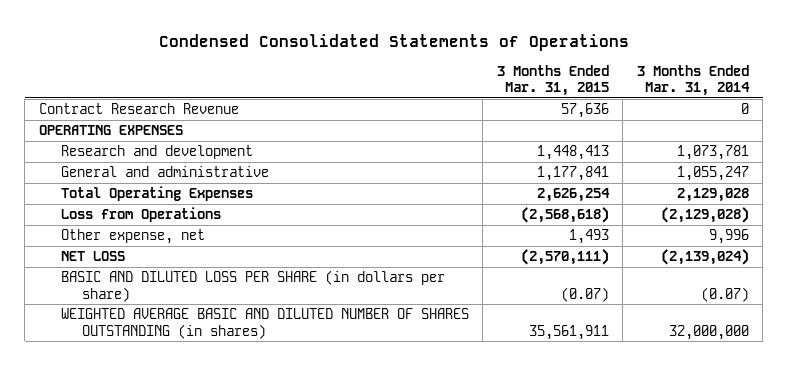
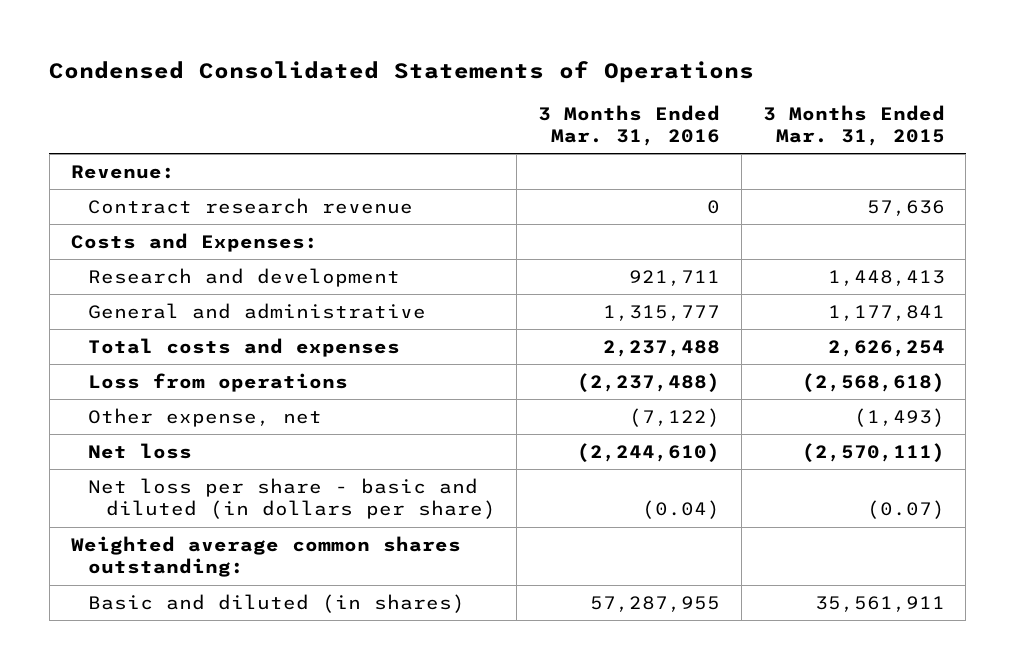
[636,64,750,97] 3 Months Ended Mar. 31, 2014 -> none
none -> [538,104,721,147] 3 Months Ended Mar. 31, 2016
none -> [70,164,175,179] Revenue:
[38,103,239,115] Contract Research Revenue -> [88,197,414,214] Contract research revenue
[38,125,183,136] OPERATING EXPENSES -> [70,232,318,252] Costs and Expenses:
[60,186,253,202] Total Operating Expenses -> [88,337,401,357] Total costs and expenses
[60,207,221,223] Loss from Operations -> [88,372,349,392] Loss from operations
[568,229,609,245] 1,493 -> [853,407,945,427] (1,493)
[60,251,125,262] NET LOSS -> [88,442,193,459] Net loss
[60,270,445,302] BASIC AND DILUTED LOSS PER SHARE (in dollars per share) -> [88,477,496,520] Net loss per share - basic and diluted (in dollars per share)
none -> [70,535,461,578] Weighted average common shares outstanding:
[60,308,469,339] WEIGHTED AVERAGE BASIC AND DILUTED NUMBER OF SHARES OUTSTANDING (in shares) -> [88,593,466,613] Basic and diluted (in shares)

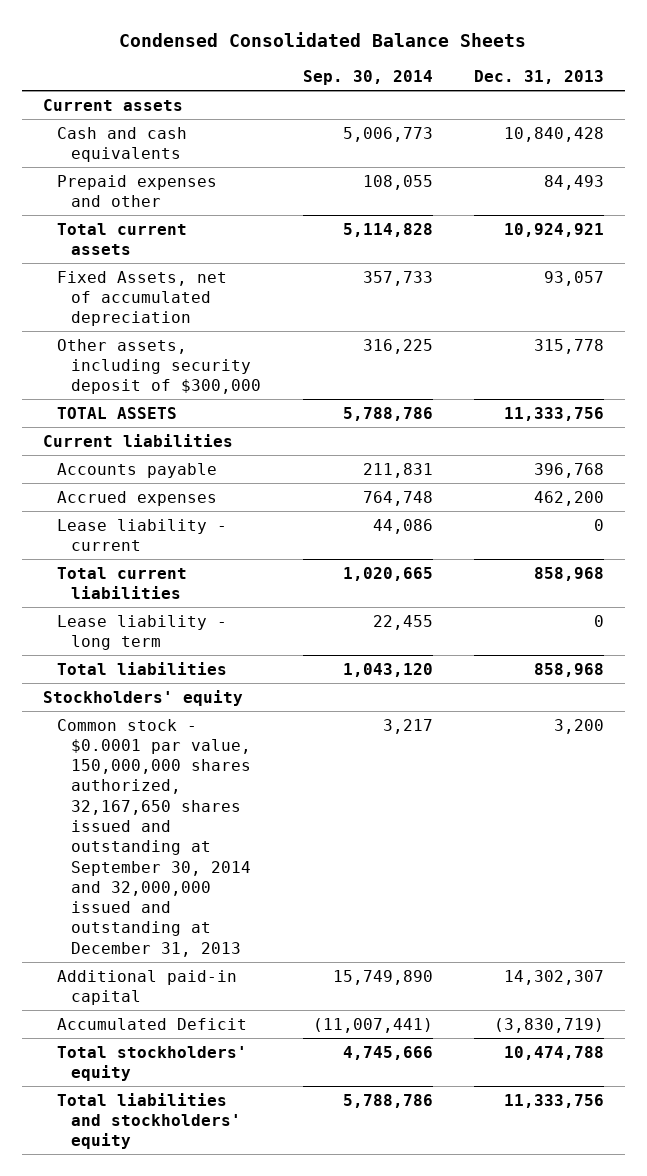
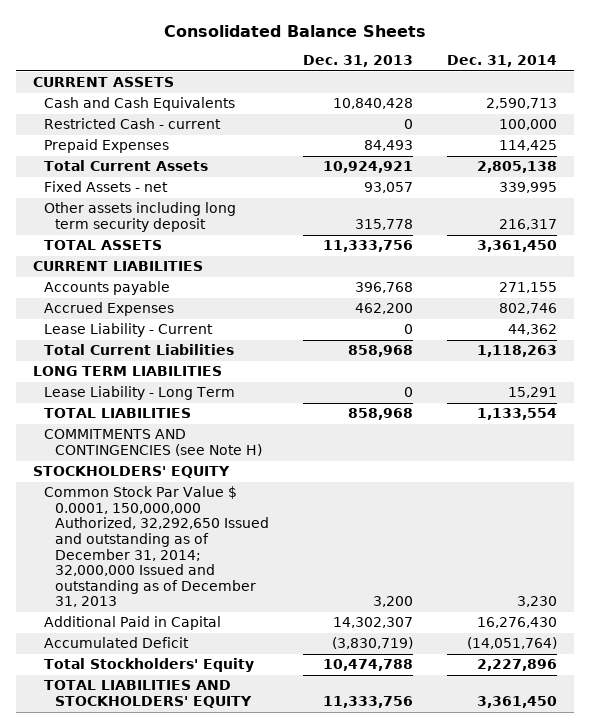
[119,31,527,47] Condensed Consolidated Balance Sheets -> [163,24,426,37] Consolidated Balance Sheets
[302,70,433,86] Sep. 30, 2014 -> none
none -> [446,55,557,68] Dec. 31, 2014
[42,98,183,111] Current assets -> [32,77,174,88] CURRENT ASSETS
[57,126,188,162] Cash and cash equivalents -> [43,97,235,112] Cash and Cash Equivalents
none -> [43,118,221,130] Restricted Cash - current
[57,174,218,207] Prepaid expenses and other -> [43,139,169,154] Prepaid Expenses
[57,222,188,255] Total current assets -> [43,160,208,172] Total Current Assets
[57,270,228,327] Fixed Assets, net of accumulated depreciation -> [43,181,168,193] Fixed Assets - net
[57,338,262,395] Other assets, including security deposit of $300,000 -> [43,202,236,232] Other assets including long term security deposit
[42,433,233,447] Current liabilities -> [32,261,203,272] CURRENT LIABILITIES
[57,490,218,506] Accrued expenses -> [43,302,174,317] Accrued Expenses
[57,518,228,551] Lease liability - current -> [43,323,213,338] Lease Liability - Current
[57,566,188,599] Total current liabilities -> [43,344,234,356] Total Current Liabilities
none -> [32,366,222,377] LONG TERM LIABILITIES
[57,614,228,650] Lease liability - long term -> [43,386,235,401] Lease Liability - Long Term
[57,661,228,675] Total liabilities -> [43,408,191,419] TOTAL LIABILITIES
none -> [43,429,263,456] COMMITMENTS AND CONTINGENCIES (see Note H)
[42,689,243,706] Stockholders' equity -> [32,466,230,479] STOCKHOLDERS' EQUITY
[57,718,252,957] Common stock - $0.0001 par value, 150,000,000 shares authorized, 32,167,650 shares issued and outstanding at September 30, 2014 and 32,000,000 issued and outstanding at December 31, 2013 -> [43,486,270,608] Common Stock Par Value $ 0.0001, 150,000,000 Authorized, 32,292,650 Issued and outstanding as of December 31, 2014; 32,000,000 Issued and outstanding as of December 31, 2013
[57,969,238,1005] Additional paid-in capital -> [43,616,221,631] Additional Paid in Capital
[57,1045,248,1081] Total stockholders' equity -> [43,658,254,673] Total Stockholders' Equity
[57,1092,242,1150] Total liabilities and stockholders' equity -> [43,680,253,708] TOTAL LIABILITIES AND STOCKHOLDERS' EQUITY

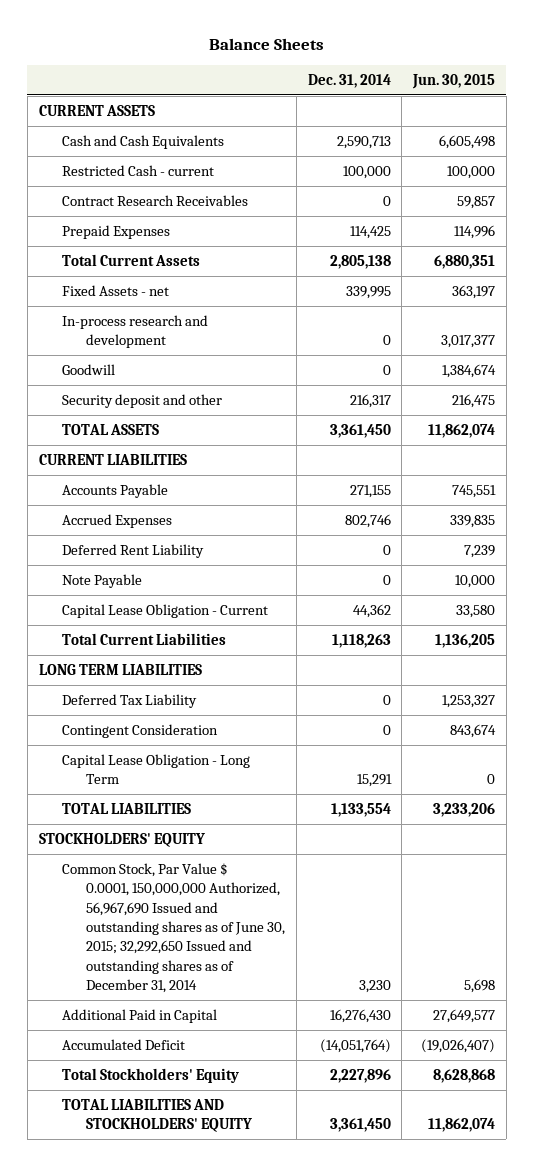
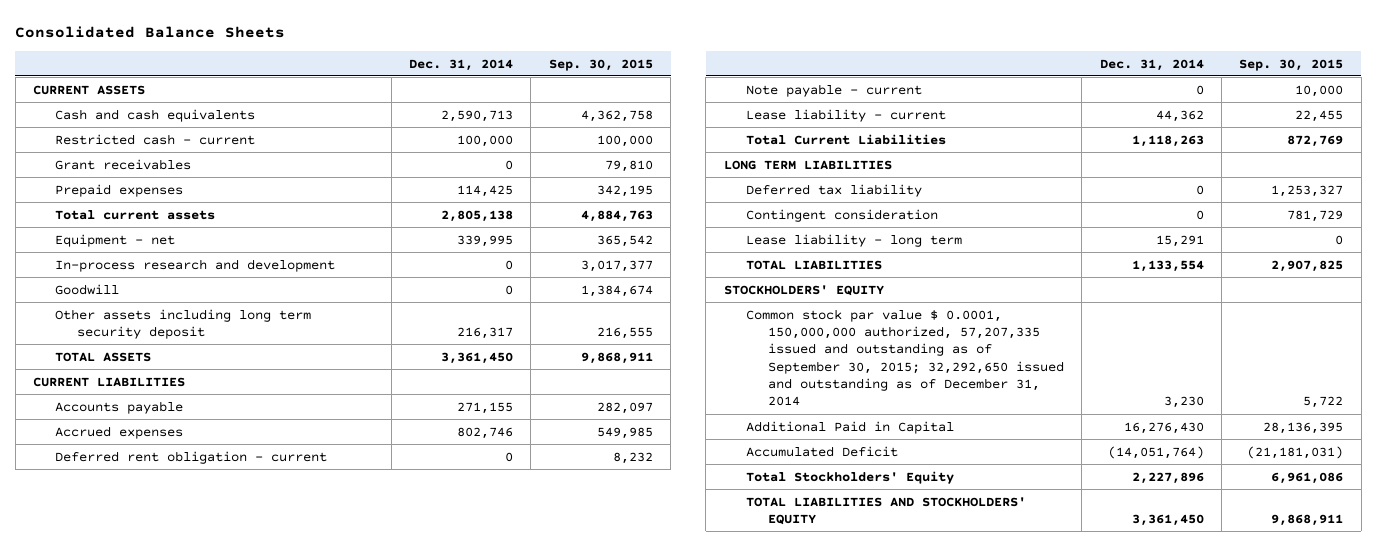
[208,38,324,51] Balance Sheets -> [15,26,286,39] Consolidated Balance Sheets
[412,74,496,90] Jun. 30, 2015 -> none
none -> [548,58,653,71] Sep. 30, 2015
[62,194,249,206] Contract Research Receivables -> none
[62,134,225,149] Cash and Cash Equivalents -> [55,108,256,122] Cash and cash equivalents
[62,164,215,176] Restricted Cash - current -> [55,133,256,145] Restricted cash - current
none -> [55,158,192,170] Grant receivables
[62,224,171,239] Prepaid Expenses -> [55,183,184,197] Prepaid expenses
[62,253,201,266] Total Current Assets -> [55,209,216,220] Total current assets
[62,284,170,296] Fixed Assets - net -> [55,233,176,247] Equipment - net
[62,393,223,408] Security deposit and other -> [55,308,312,339] Other assets including long term security deposit
[62,483,169,498] Accounts Payable -> [55,400,184,414] Accounts payable
[62,513,173,528] Accrued Expenses -> [55,425,184,439] Accrued expenses
[62,543,205,558] Deferred Rent Liability -> [55,450,328,464] Deferred rent obligation - current
[62,573,143,588] Note Payable -> [745,83,922,97] Note payable - current
[62,603,269,618] Capital Lease Obligation - Current -> [745,108,946,122] Lease liability - current
[62,693,198,708] Deferred Tax Liability -> [745,183,922,197] Deferred tax liability
[62,723,219,738] Contingent Consideration -> [745,208,938,222] Contingent consideration
[62,753,251,785] Capital Lease Obligation - Long Term -> [745,233,962,247] Lease liability - long term
[62,862,285,993] Common Stock, Par Value $ 0.0001, 150,000,000 Authorized, 56,967,690 Issued and outstanding shares as of June 30, 2015; 32,292,650 Issued and outstanding shares as of December 31, 2014 -> [745,308,1065,407] Common stock par value $ 0.0001, 150,000,000 authorized, 57,207,335 issued and outstanding as of September 30, 2015; 32,292,650 issued and outstanding as of December 31, 2014

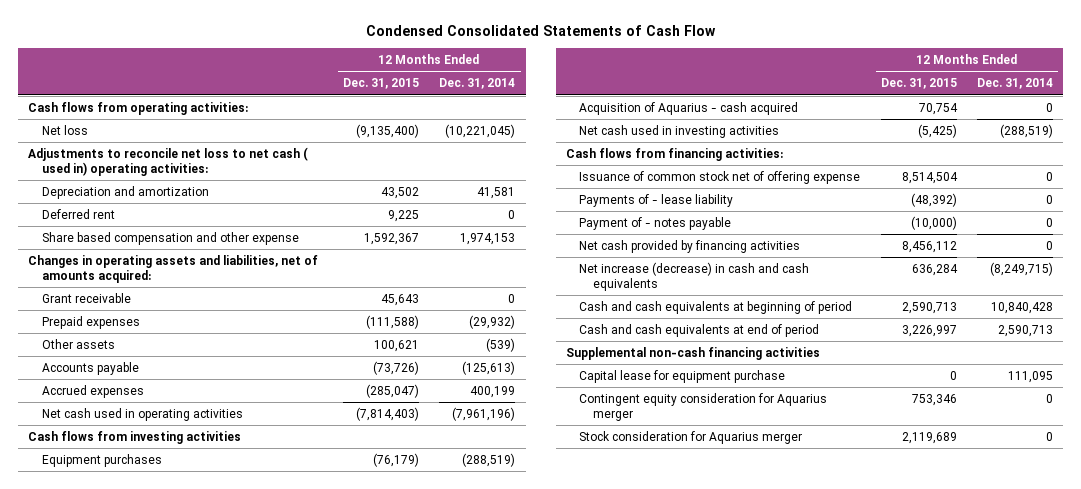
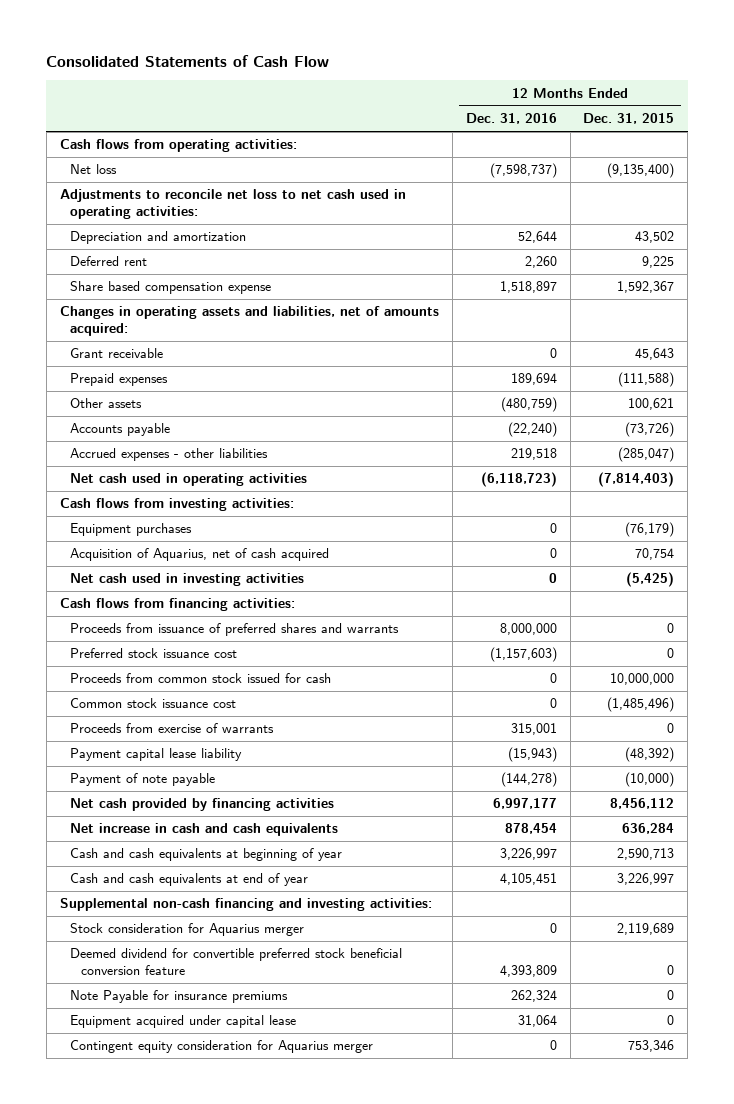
[365,25,716,37] Condensed Consolidated Statements of Cash Flow -> [46,55,330,68] Consolidated Statements of Cash Flow
[439,78,516,90] Dec. 31, 2014 -> none
none -> [465,113,557,125] Dec. 31, 2016
[27,146,308,176] Adjustments to reconcile net loss to net cash ( used in) operating activities: -> [59,189,406,219] Adjustments to reconcile net loss to net cash used in operating activities:
[41,231,299,245] Share based compensation and other expense -> [70,281,272,295] Share based compensation expense
[41,384,144,398] Accrued expenses -> [70,448,269,462] Accrued expenses - other liabilities
[27,430,241,444] Cash flows from investing activities -> [59,498,294,512] Cash flows from investing activities:
[579,101,799,115] Acquisition of Aquarius - cash acquired -> [70,548,330,562] Acquisition of Aquarius, net of cash acquired
[579,170,861,184] Issuance of common stock net of offering expense -> none
none -> [70,623,400,637] Proceeds from issuance of preferred shares and warrants
none -> [70,648,238,659] Preferred stock issuance cost
none -> [70,673,332,684] Proceeds from common stock issued for cash
none -> [70,698,237,709] Common stock issuance cost
none -> [70,723,275,734] Proceeds from exercise of warrants
[579,193,734,207] Payments of - lease liability -> [70,748,243,762] Payment capital lease liability
[579,216,732,230] Payment of - notes payable -> [70,773,216,787] Payment of note payable
[579,369,786,383] Capital lease for equipment purchase -> none
[579,261,810,291] Net increase (decrease) in cash and cash equivalents -> [70,823,339,837] Net increase in cash and cash equivalents
[579,300,853,314] Cash and cash equivalents at beginning of period -> [70,848,343,862] Cash and cash equivalents at beginning of year
[579,323,820,337] Cash and cash equivalents at end of period -> [70,873,309,887] Cash and cash equivalents at end of year
[565,346,820,360] Supplemental non-cash financing activities -> [59,898,432,912] Supplemental non-cash financing and investing activities:
none -> [70,948,403,975] Deemed dividend for convertible preferred stock beneficial conversion feature
none -> [70,990,289,1004] Note Payable for insurance premiums
none -> [70,1015,297,1029] Equipment acquired under capital lease
[579,392,828,421] Contingent equity consideration for Aquarius merger -> [70,1040,374,1054] Contingent equity consideration for Aquarius merger

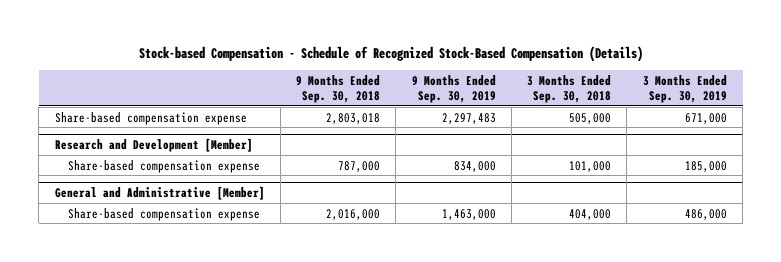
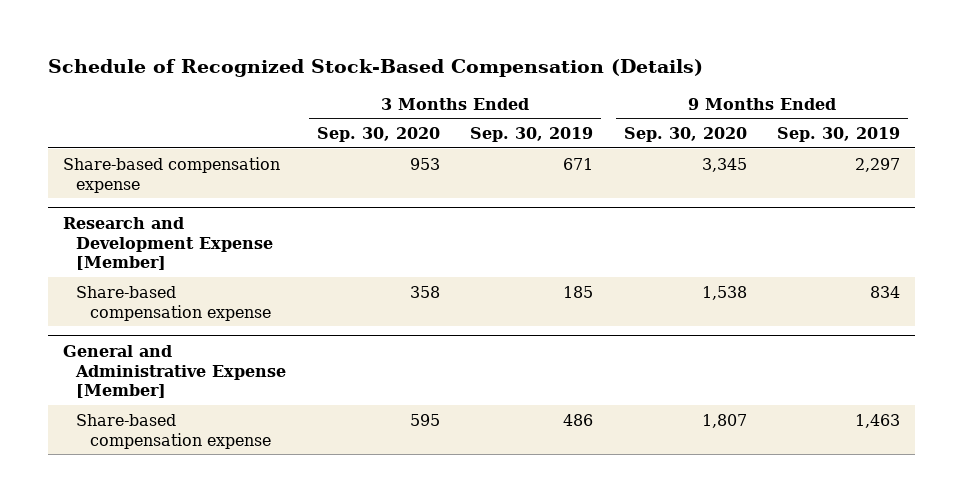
[138,45,643,62] Stock-based Compensation - Schedule of Recognized Stock-Based Compensation (Details) -> [47,58,703,77] Schedule of Recognized Stock-Based Compensation (Details)
[296,74,381,104] 9 Months Ended Sep. 30, 2018 -> none
[527,74,612,104] 3 Months Ended Sep. 30, 2018 -> none
none -> [316,127,440,143] Sep. 30, 2020
none -> [623,127,747,143] Sep. 30, 2020
[441,112,496,124] 2,297,483 -> [855,157,901,172] 2,297
[684,112,727,124] 671,000 -> [563,157,594,170] 671
[54,138,253,153] Research and Development [Member] -> [62,216,274,271] Research and Development Expense [Member]
[453,160,496,172] 834,000 -> [870,285,901,298] 834
[684,160,727,172] 185,000 -> [563,285,594,298] 185
[54,186,265,201] General and Administrative [Member] -> [62,344,287,399] General and Administrative Expense [Member]
[441,208,496,220] 1,463,000 -> [855,413,901,428] 1,463
[684,208,727,220] 486,000 -> [563,413,594,426] 486

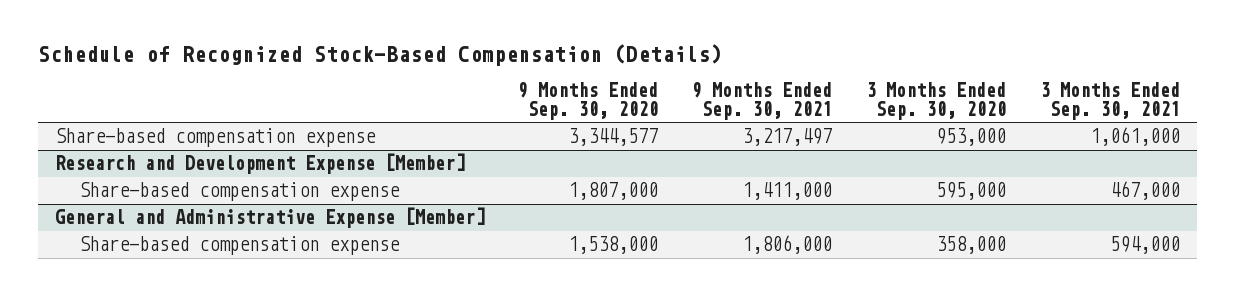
[470,127,594,143] Sep. 30, 2019 -> none
[777,127,901,143] Sep. 30, 2019 -> none
none -> [692,82,833,120] 9 Months Ended Sep. 30, 2021
none -> [1039,82,1180,120] 3 Months Ended Sep. 30, 2021
[409,157,440,170] 953 -> [936,128,1007,147] 953,000
[701,157,747,172] 3,345 -> [568,128,659,147] 3,344,577
[409,285,440,298] 358 -> [936,182,1007,201] 595,000
[701,285,747,300] 1,538 -> [568,182,659,201] 1,807,000
[409,413,440,426] 595 -> [936,236,1007,255] 358,000
[701,413,747,428] 1,807 -> [568,236,659,255] 1,538,000

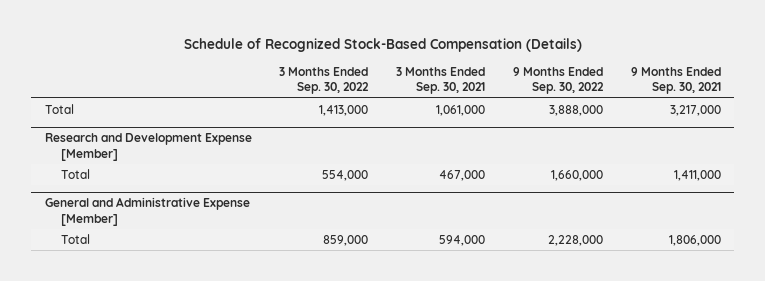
[518,82,659,120] 9 Months Ended Sep. 30, 2020 -> none
[866,82,1007,120] 3 Months Ended Sep. 30, 2020 -> none
none -> [279,66,370,95] 3 Months Ended Sep. 30, 2022
none -> [512,66,604,95] 9 Months Ended Sep. 30, 2022
[54,128,376,148] Share-based compensation expense -> none
none -> [44,103,74,114] Total
[78,182,400,202] Share-based compensation expense -> [61,168,91,179] Total
[78,236,400,256] Share-based compensation expense -> [61,233,91,244] Total

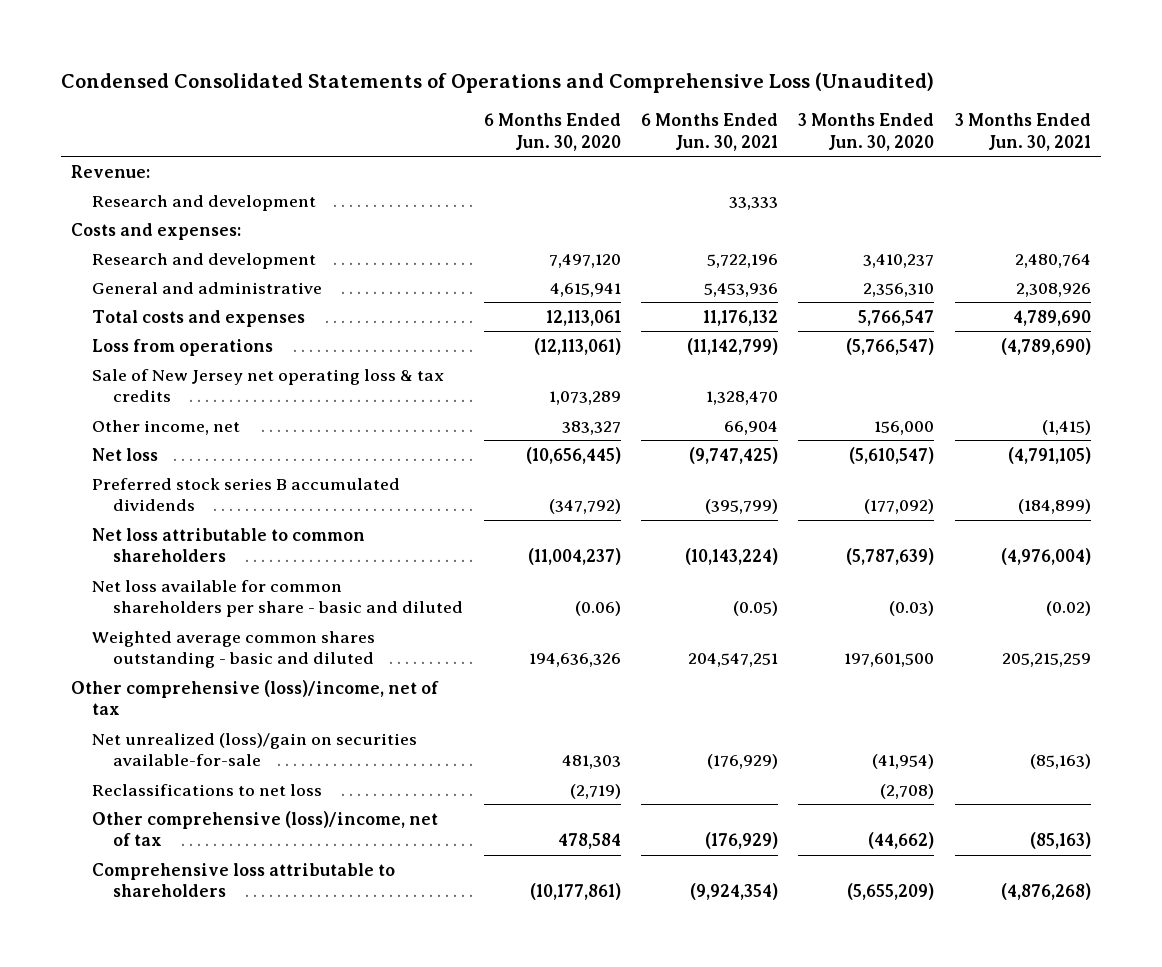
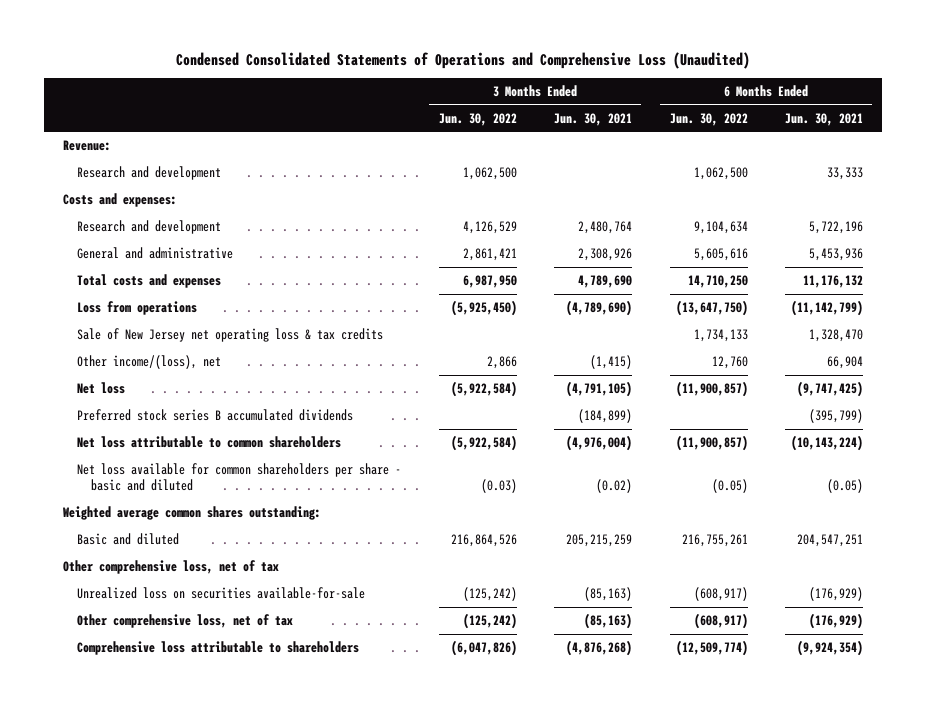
[483,113,621,151] 6 Months Ended Jun. 30, 2020 -> none
[798,113,935,151] 3 Months Ended Jun. 30, 2020 -> none
none -> [438,112,517,126] Jun. 30, 2022
none -> [669,112,748,126] Jun. 30, 2022
[92,419,241,435] Other income, net -> [77,354,222,369] Other income/(loss), net
[92,783,323,796] Reclassifications to net loss -> none
none -> [62,505,321,520] Weighted average common shares outstanding:
[92,630,376,669] Weighted average common shares outstanding - basic and diluted -> [77,532,180,545] Basic and diluted
[70,679,439,716] Other comprehensive (loss)/income, net of tax -> [62,559,279,574] Other comprehensive loss, net of tax
[92,732,418,767] Net unrealized (loss)/gain on securities available-for-sale -> [77,586,366,599] Unrealized loss on securities available-for-sale
[92,810,439,847] Other comprehensive (loss)/income, net of tax -> [77,613,294,628] Other comprehensive loss, net of tax

